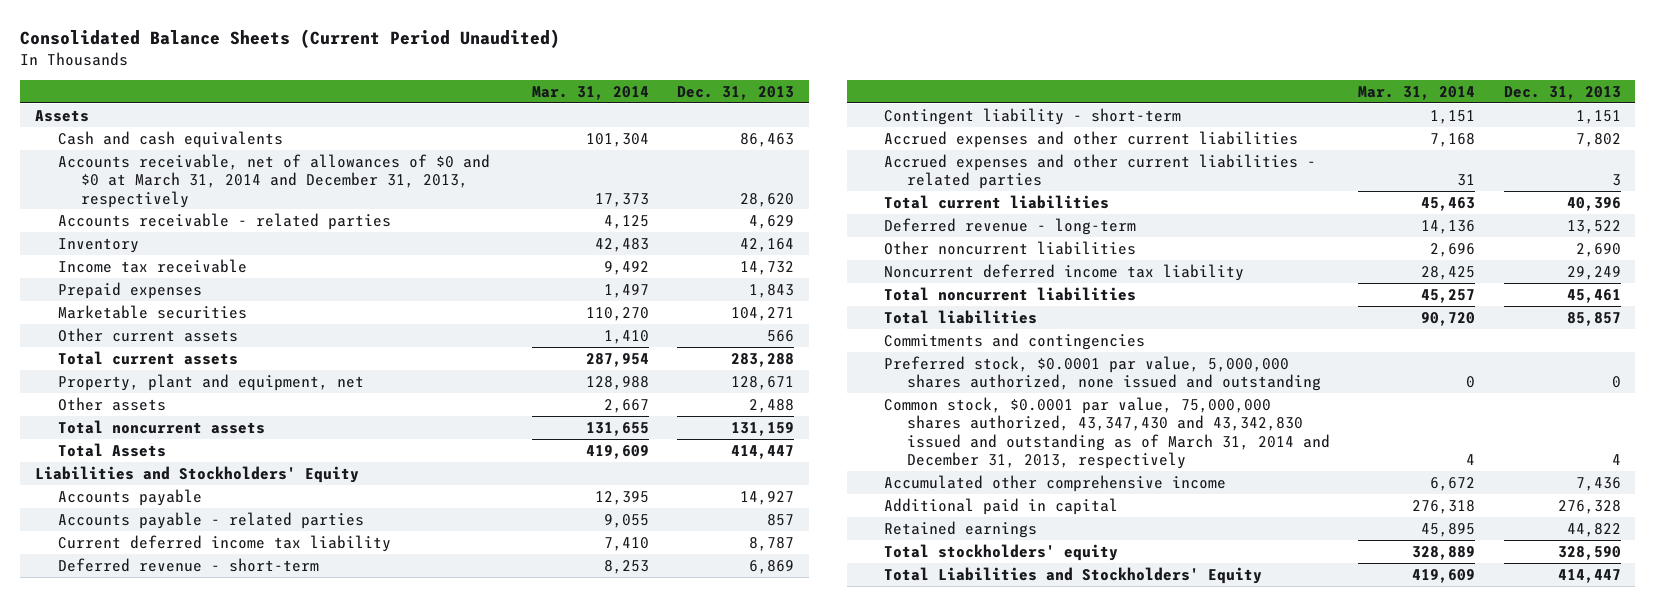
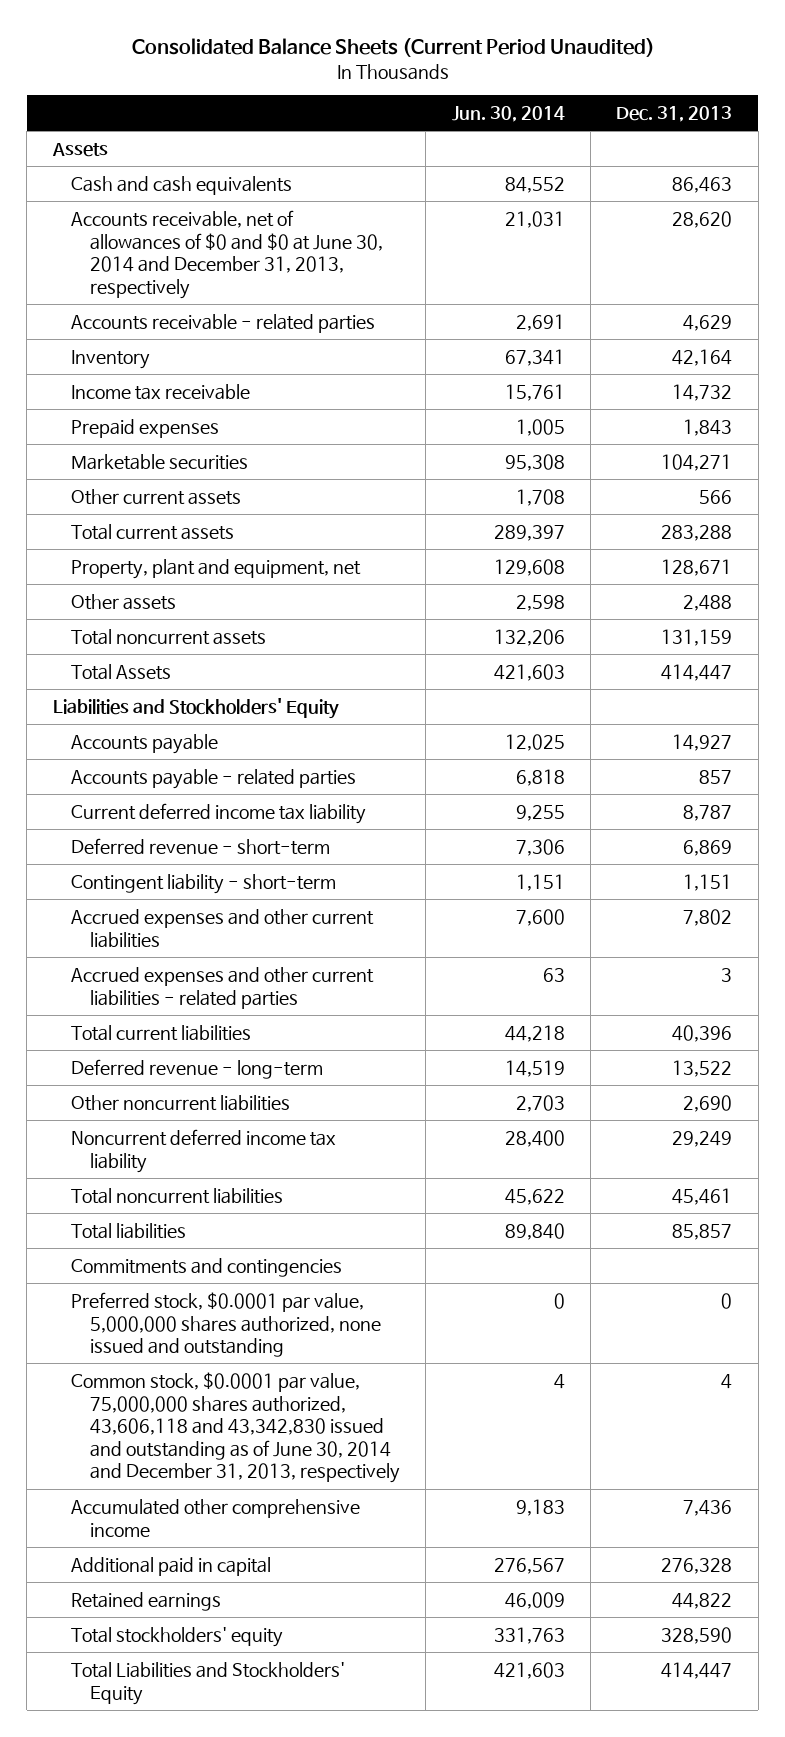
[531,85,649,100] Mar. 31, 2014 -> none
none -> [451,105,565,122] Jun. 30, 2014
[57,153,490,208] Accounts receivable, net of allowances of $0 and $0 at March 31, 2014 and December 31, 2013, respectively -> [71,209,383,299] Accounts receivable, net of allowances of $0 and $0 at June 30, 2014 and December 31, 2013, respectively
[883,396,1330,469] Common stock, $0.0001 par value, 75,000,000 shares authorized, 43,347,430 and 43,342,830 issued and outstanding as of March 31, 2014 and December 31, 2013, respectively -> [71,1371,400,1484] Common stock, $0.0001 par value, 75,000,000 shares authorized, 43,606,118 and 43,342,830 issued and outstanding as of June 30, 2014 and December 31, 2013, respectively

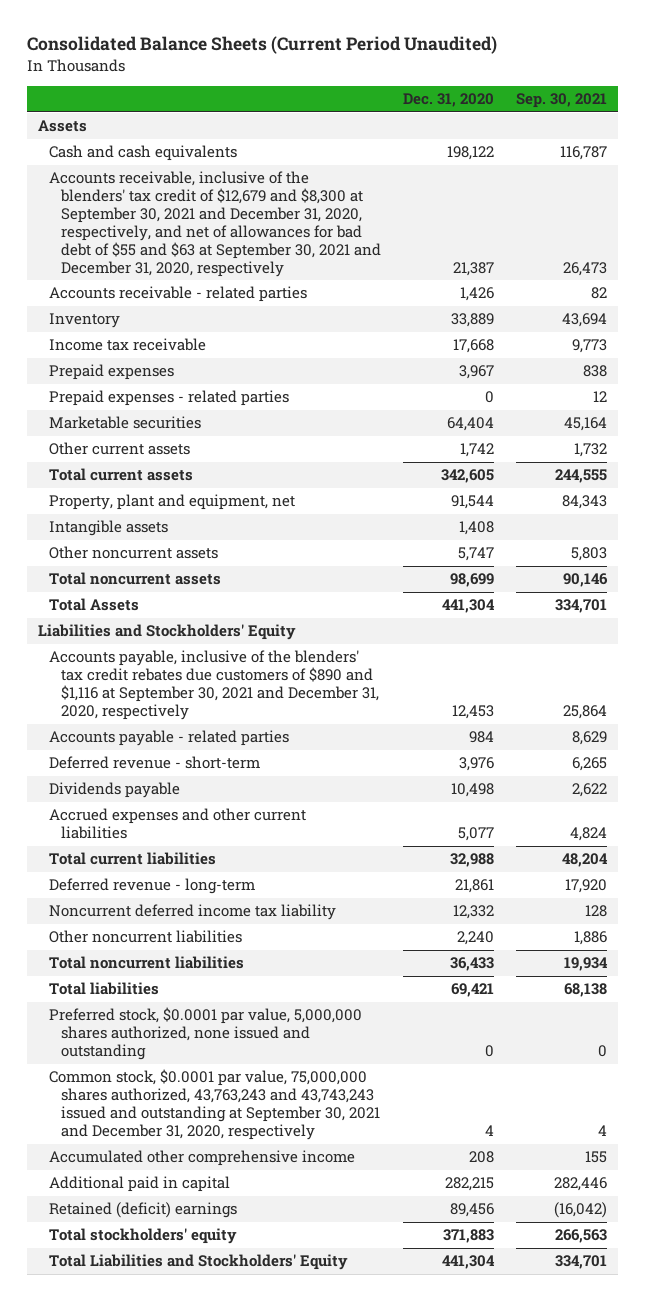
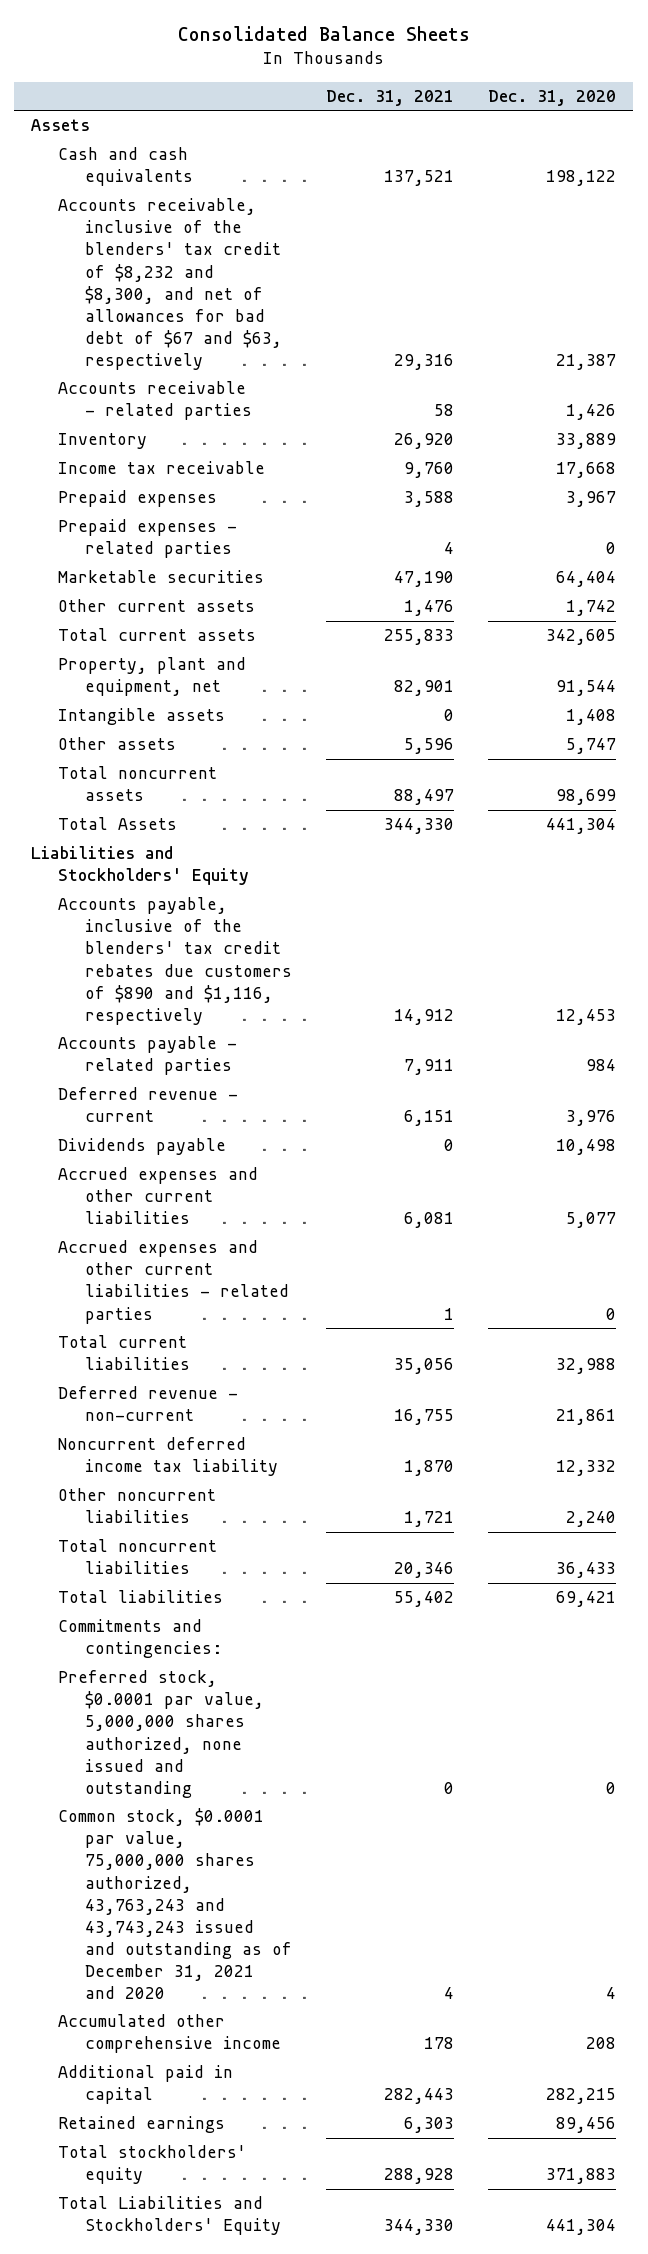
[27,36,498,55] Consolidated Balance Sheets (Current Period Unaudited) -> [177,26,470,42] Consolidated Balance Sheets
[516,92,608,108] Sep. 30, 2021 -> none
none -> [326,90,455,107] Dec. 31, 2021
[49,171,381,277] Accounts receivable, inclusive of the blenders' tax credit of $12,679 and $8,300 at September 30, 2021 and December 31, 2020, respectively, and net of allowances for bad debt of $55 and $63 at September 30, 2021 and December 31, 2020, respectively -> [58,198,282,370] Accounts receivable, inclusive of the blenders' tax credit of $8,232 and $8,300, and net of allowances for bad debt of $67 and $63, respectively
[49,546,219,560] Other noncurrent assets -> [58,737,177,751] Other assets
[49,650,379,720] Accounts payable, inclusive of the blenders' tax credit rebates due customers of $890 and $1,116 at September 30, 2021 and December 31, 2020, respectively -> [58,897,292,1025] Accounts payable, inclusive of the blenders' tax credit rebates due customers of $890 and $1,116, respectively
[49,756,261,770] Deferred revenue - short-term -> [58,1087,239,1123] Deferred revenue - current
none -> [58,1240,289,1324] Accrued expenses and other current liabilities - related parties
[49,878,256,895] Deferred revenue - long-term -> [58,1386,239,1422] Deferred revenue - non-current
none -> [58,1619,222,1659] Commitments and contingencies:
[49,1069,380,1140] Common stock, $0.0001 par value, 75,000,000 shares authorized, 43,763,243 and 43,743,243 issued and outstanding at September 30, 2021 and December 31, 2020, respectively -> [58,1808,292,2000] Common stock, $0.0001 par value, 75,000,000 shares authorized, 43,763,243 and 43,743,243 issued and outstanding as of December 31, 2021 and 2020
[49,1202,238,1219] Retained (deficit) earnings -> [58,2116,226,2134] Retained earnings

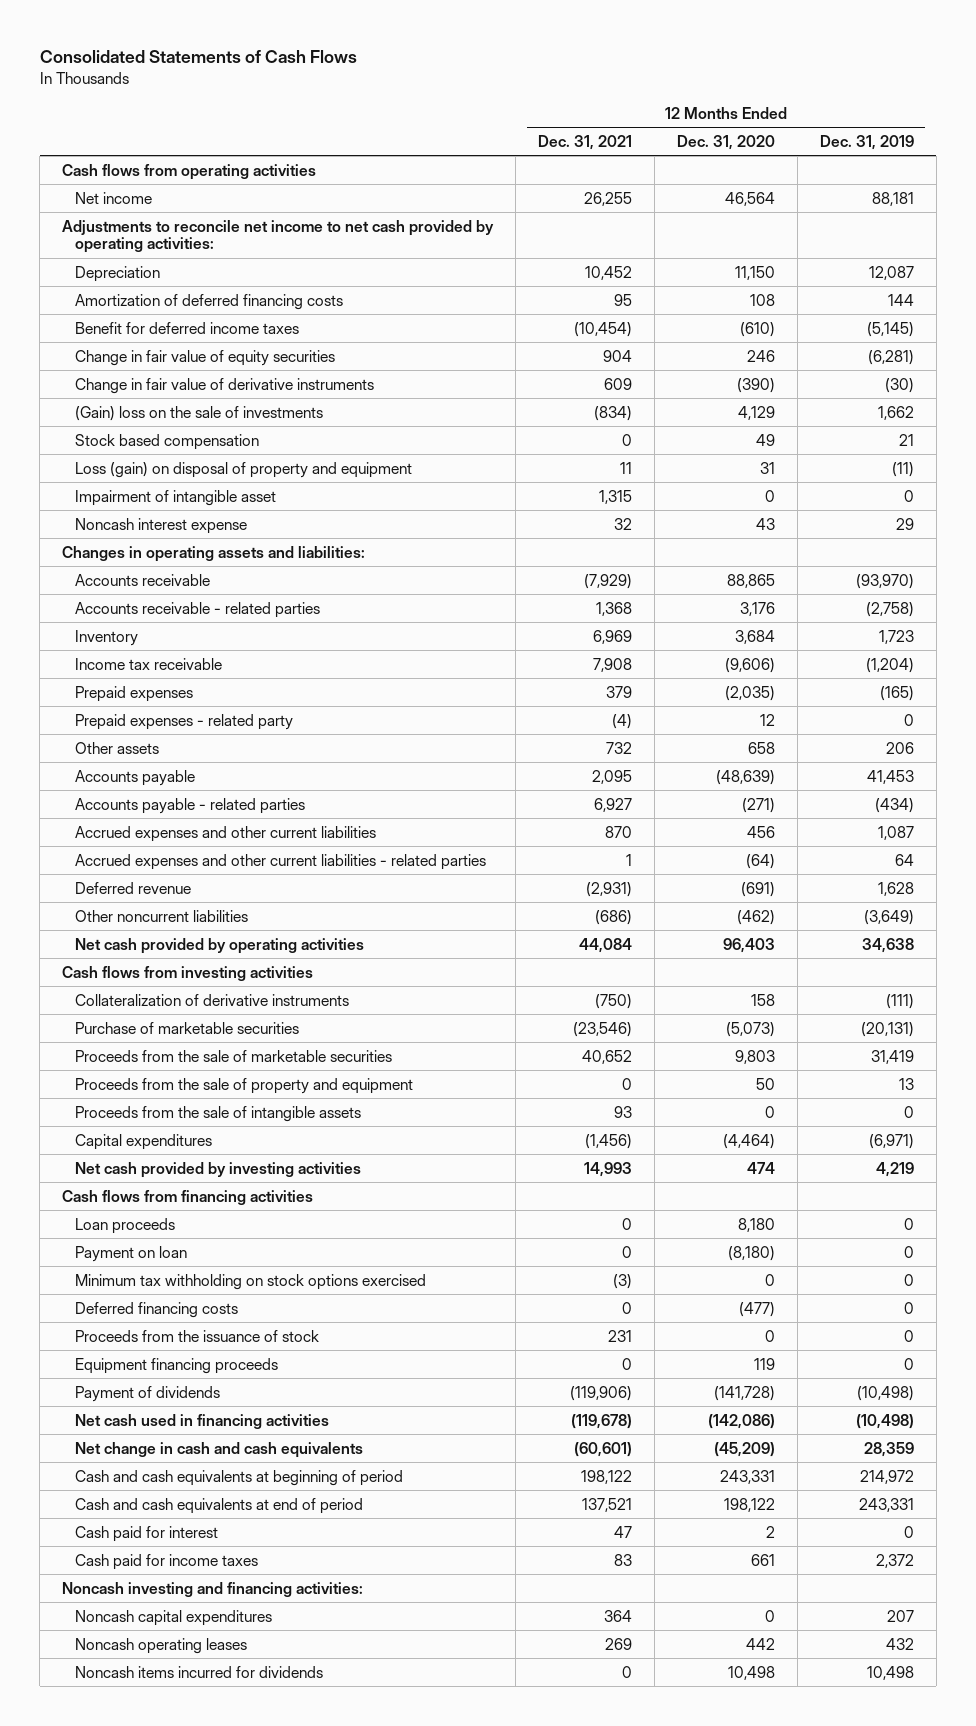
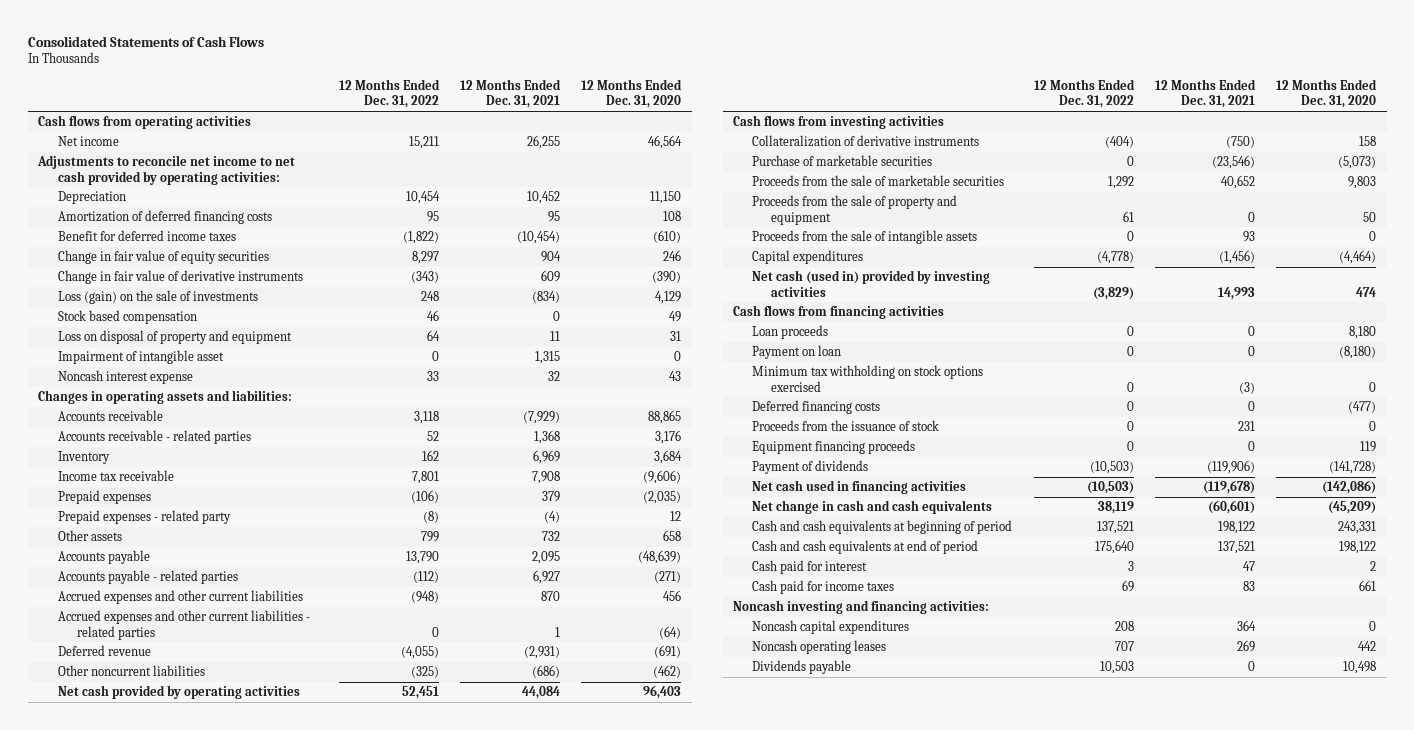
[819,134,914,150] Dec. 31, 2019 -> none
none -> [338,78,440,109] 12 Months Ended Dec. 31, 2022
[75,405,324,421] (Gain) loss on the sale of investments -> [57,290,258,305] Loss (gain) on the sale of investments
[75,461,413,478] Loss (gain) on disposal of property and equipment -> [57,330,292,345] Loss on disposal of property and equipment
[75,1161,362,1178] Net cash provided by investing activities -> [752,270,991,297] Net cash (used in) provided by investing activities
[75,1665,324,1678] Noncash items incurred for dividends -> [752,660,852,675] Dividends payable

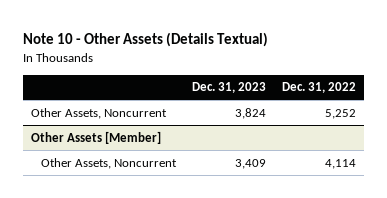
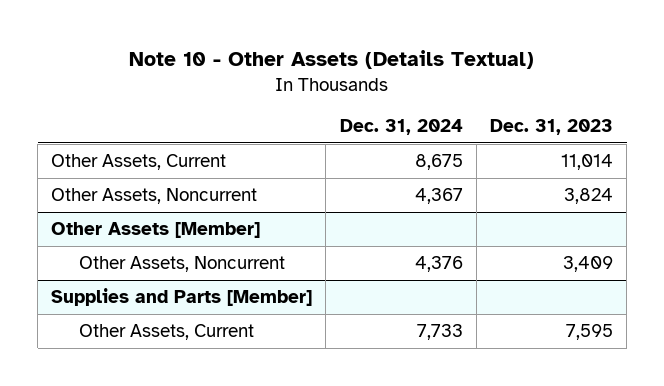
[281,82,356,94] Dec. 31, 2022 -> none
none -> [339,119,463,136] Dec. 31, 2024
none -> [51,154,227,171] Other Assets, Current
none -> [51,288,313,307] Supplies and Parts [Member]
none -> [79,324,255,341] Other Assets, Current

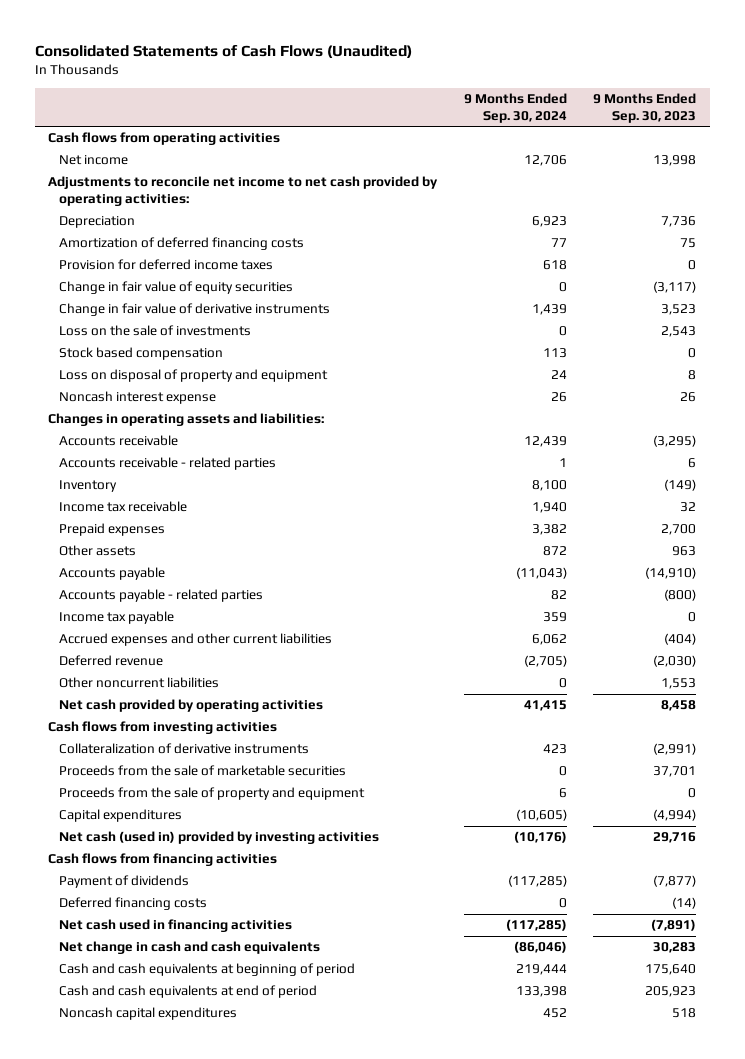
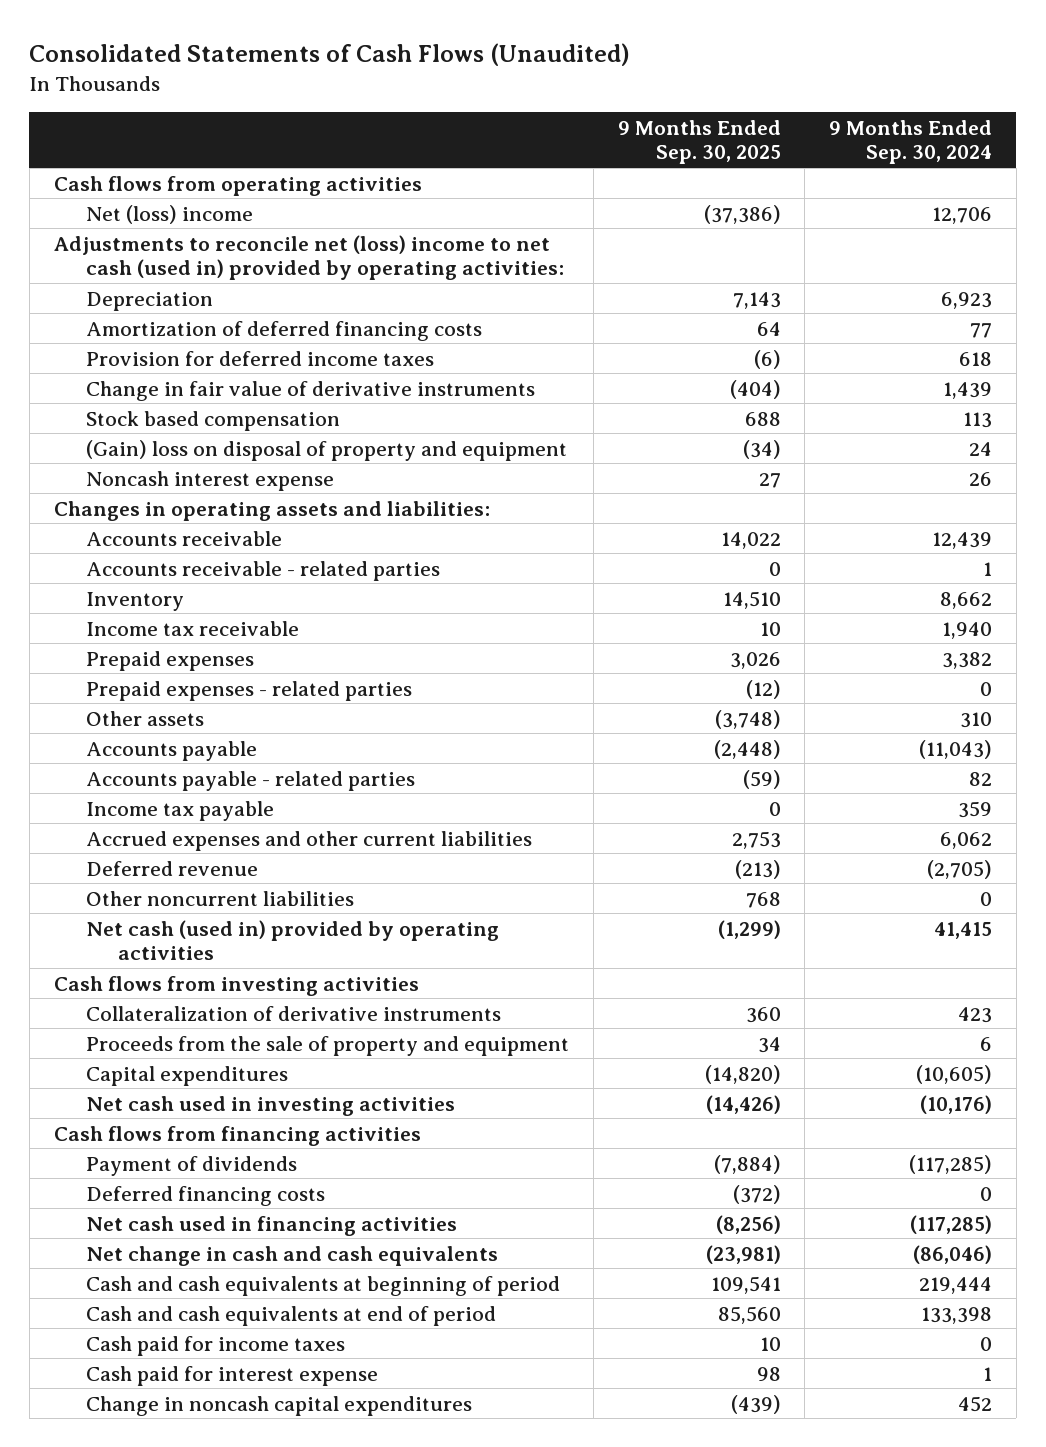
[593,93,697,124] 9 Months Ended Sep. 30, 2023 -> none
none -> [617,119,781,165] 9 Months Ended Sep. 30, 2025
[58,155,128,166] Net income -> [85,204,253,224] Net (loss) income
[48,176,439,207] Adjustments to reconcile net income to net cash provided by operating activities: -> [53,234,564,281] Adjustments to reconcile net (loss) income to net cash (used in) provided by operating activities:
[58,281,293,295] Change in fair value of equity securities -> none
[58,325,251,337] Loss on the sale of investments -> none
[58,369,328,383] Loss on disposal of property and equipment -> [85,439,567,461] (Gain) loss on disposal of property and equipment
[531,480,567,492] 8,100 -> [940,591,993,609] 8,662
none -> [85,680,412,701] Prepaid expenses - related parties
[542,546,567,557] 872 -> [960,711,993,728] 310
[58,699,323,713] Net cash provided by operating activities -> [85,919,499,961] Net cash (used in) provided by operating activities
[58,765,346,777] Proceeds from the sale of marketable securities -> none
[58,831,379,845] Net cash (used in) provided by investing activities -> [85,1095,455,1116] Net cash used in investing activities
none -> [85,1335,345,1356] Cash paid for income taxes
none -> [85,1365,378,1386] Cash paid for interest expense
[58,1007,237,1021] Noncash capital expenditures -> [85,1395,472,1416] Change in noncash capital expenditures

